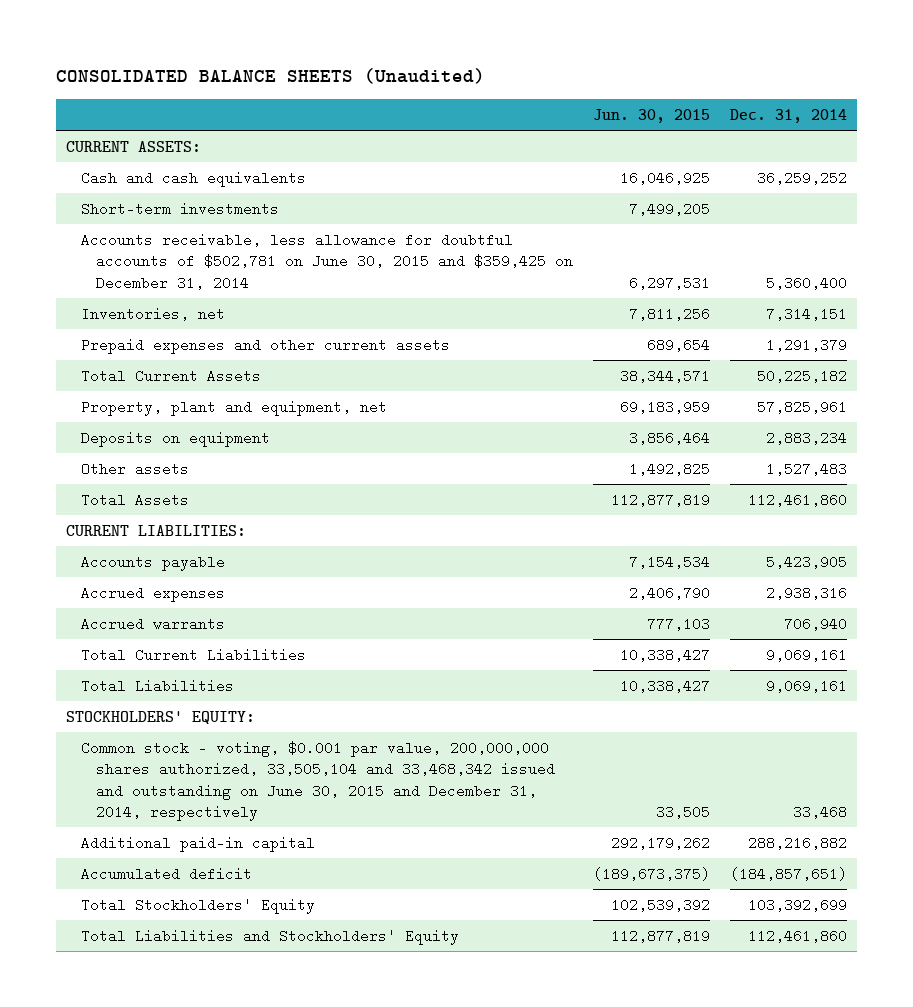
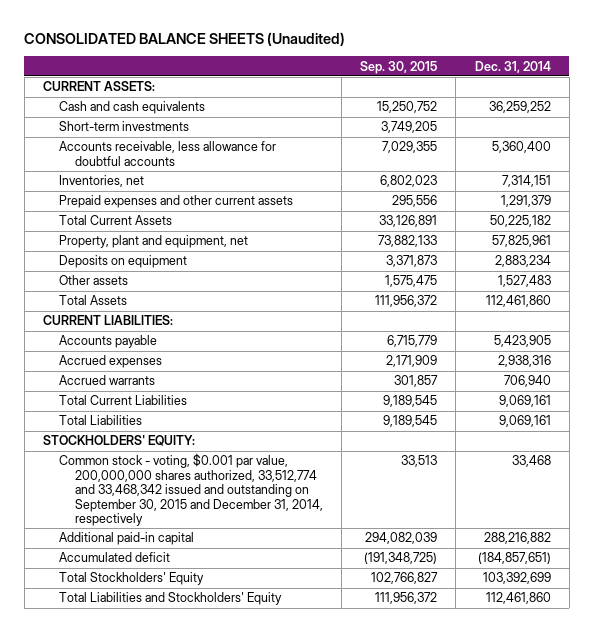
[593,109,711,124] Jun. 30, 2015 -> none
none -> [360,60,438,74] Sep. 30, 2015
[81,232,574,290] Accounts receivable, less allowance for doubtful accounts of $502,781 on June 30, 2015 and $359,425 on December 31, 2014 -> [59,141,277,166] Accounts receivable, less allowance for doubtful accounts
[81,740,556,822] Common stock - voting, $0.001 par value, 200,000,000 shares authorized, 33,505,104 and 33,468,342 issued and outstanding on June 30, 2015 and December 31, 2014, respectively -> [59,453,324,527] Common stock - voting, $0.001 par value, 200,000,000 shares authorized, 33,512,774 and 33,468,342 issued and outstanding on September 30, 2015 and December 31, 2014, respectively

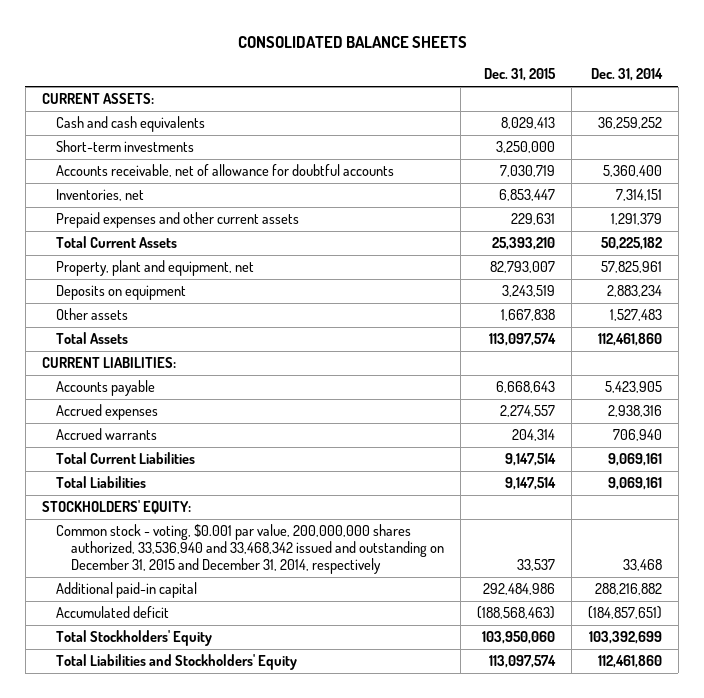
[24,31,346,46] CONSOLIDATED BALANCE SHEETS (Unaudited) -> [237,35,467,48] CONSOLIDATED BALANCE SHEETS
[360,60,438,74] Sep. 30, 2015 -> none
none -> [484,68,557,82] Dec. 31, 2015
[59,141,277,166] Accounts receivable, less allowance for doubtful accounts -> [56,164,395,178] Accounts receivable, net of allowance for doubtful accounts
[59,453,324,527] Common stock - voting, $0.001 par value, 200,000,000 shares authorized, 33,512,774 and 33,468,342 issued and outstanding on September 30, 2015 and December 31, 2014, respectively -> [56,524,445,575] Common stock - voting, $0.001 par value, 200,000,000 shares authorized, 33,536,940 and 33,468,342 issued and outstanding on December 31, 2015 and December 31, 2014, respectively

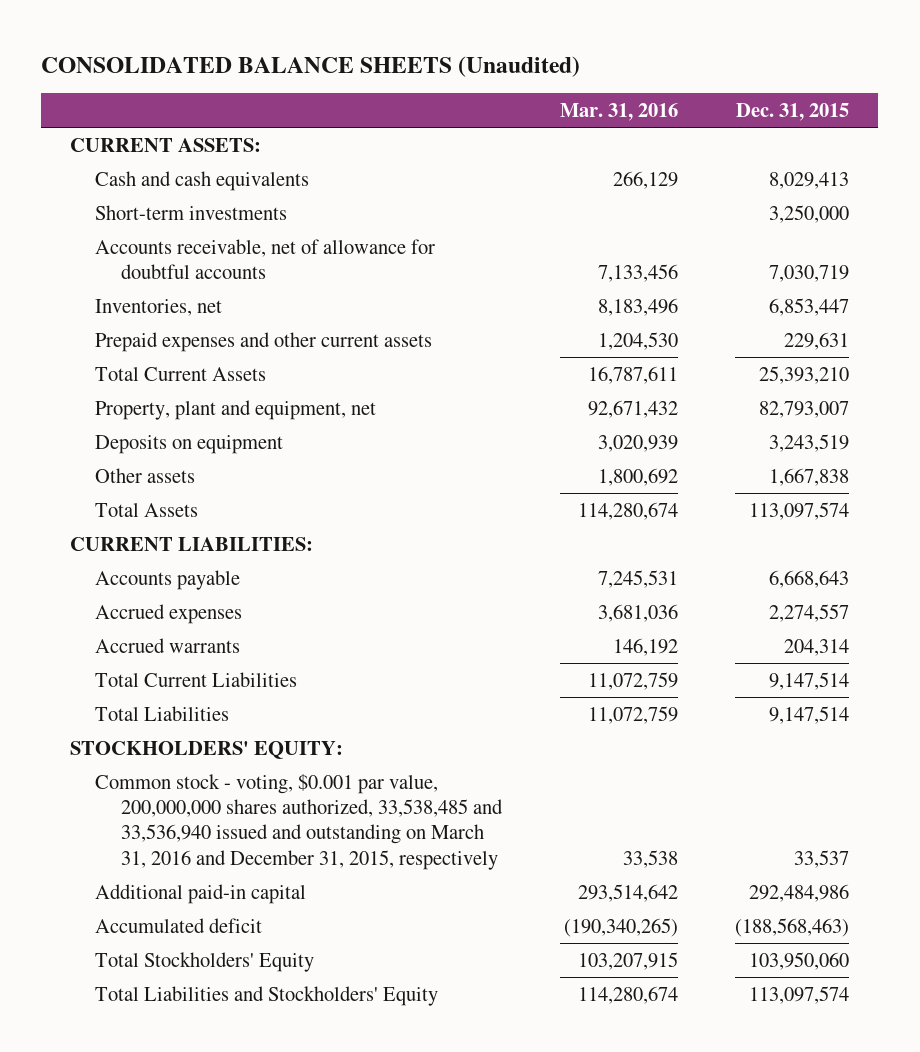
[237,35,467,48] CONSOLIDATED BALANCE SHEETS -> [41,55,581,77] CONSOLIDATED BALANCE SHEETS (Unaudited)
[590,68,663,82] Dec. 31, 2014 -> none
none -> [559,102,678,121] Mar. 31, 2016
[56,524,445,575] Common stock - voting, $0.001 par value, 200,000,000 shares authorized, 33,536,940 and 33,468,342 issued and outstanding on December 31, 2015 and December 31, 2014, respectively -> [95,773,503,870] Common stock - voting, $0.001 par value, 200,000,000 shares authorized, 33,538,485 and 33,536,940 issued and outstanding on March 31, 2016 and December 31, 2015, respectively

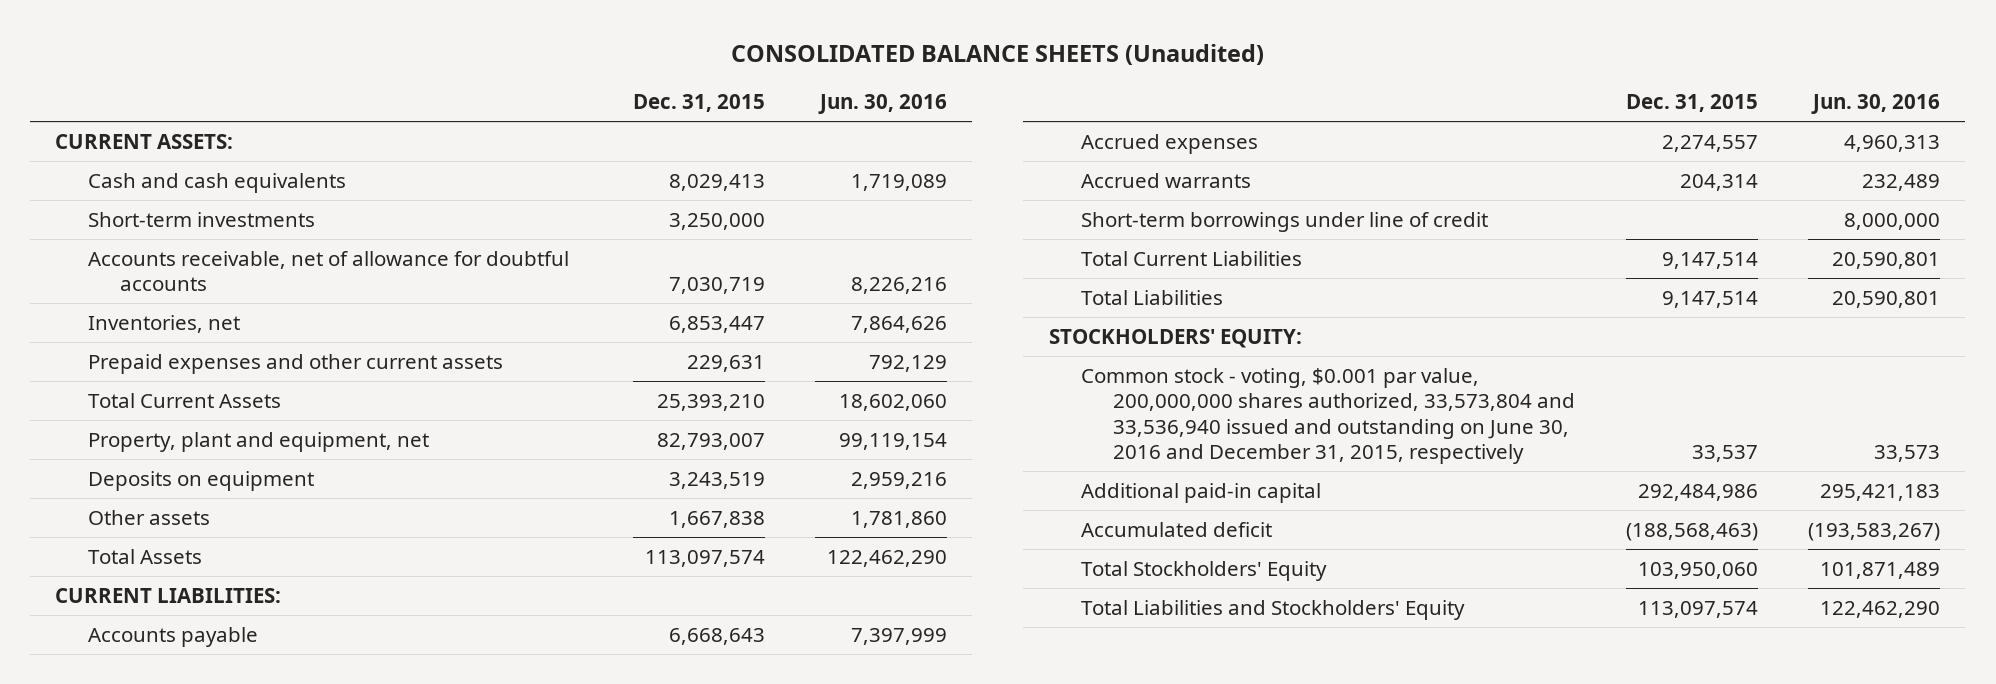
[559,102,678,121] Mar. 31, 2016 -> none
none -> [817,94,947,115] Jun. 30, 2016
none -> [1081,211,1489,232] Short-term borrowings under line of credit
[95,773,503,870] Common stock - voting, $0.001 par value, 200,000,000 shares authorized, 33,538,485 and 33,536,940 issued and outstanding on March 31, 2016 and December 31, 2015, respectively -> [1081,367,1576,465] Common stock - voting, $0.001 par value, 200,000,000 shares authorized, 33,573,804 and 33,536,940 issued and outstanding on June 30, 2016 and December 31, 2015, respectively

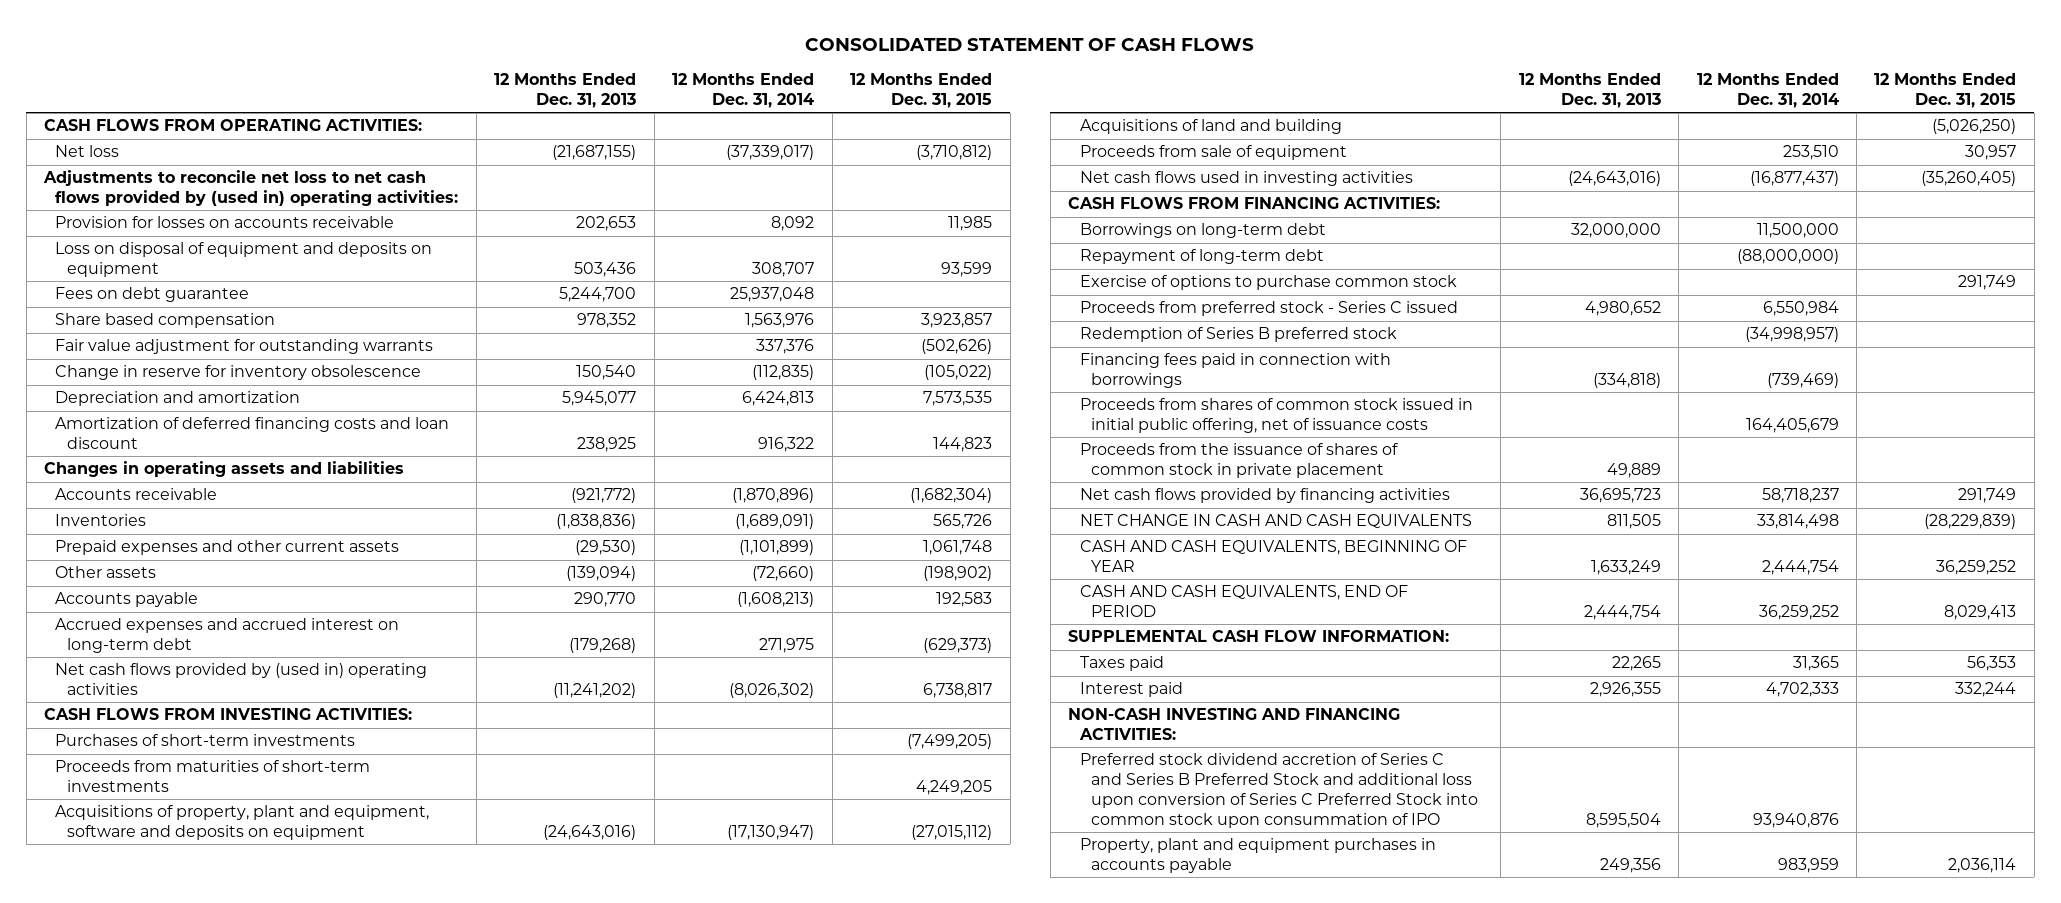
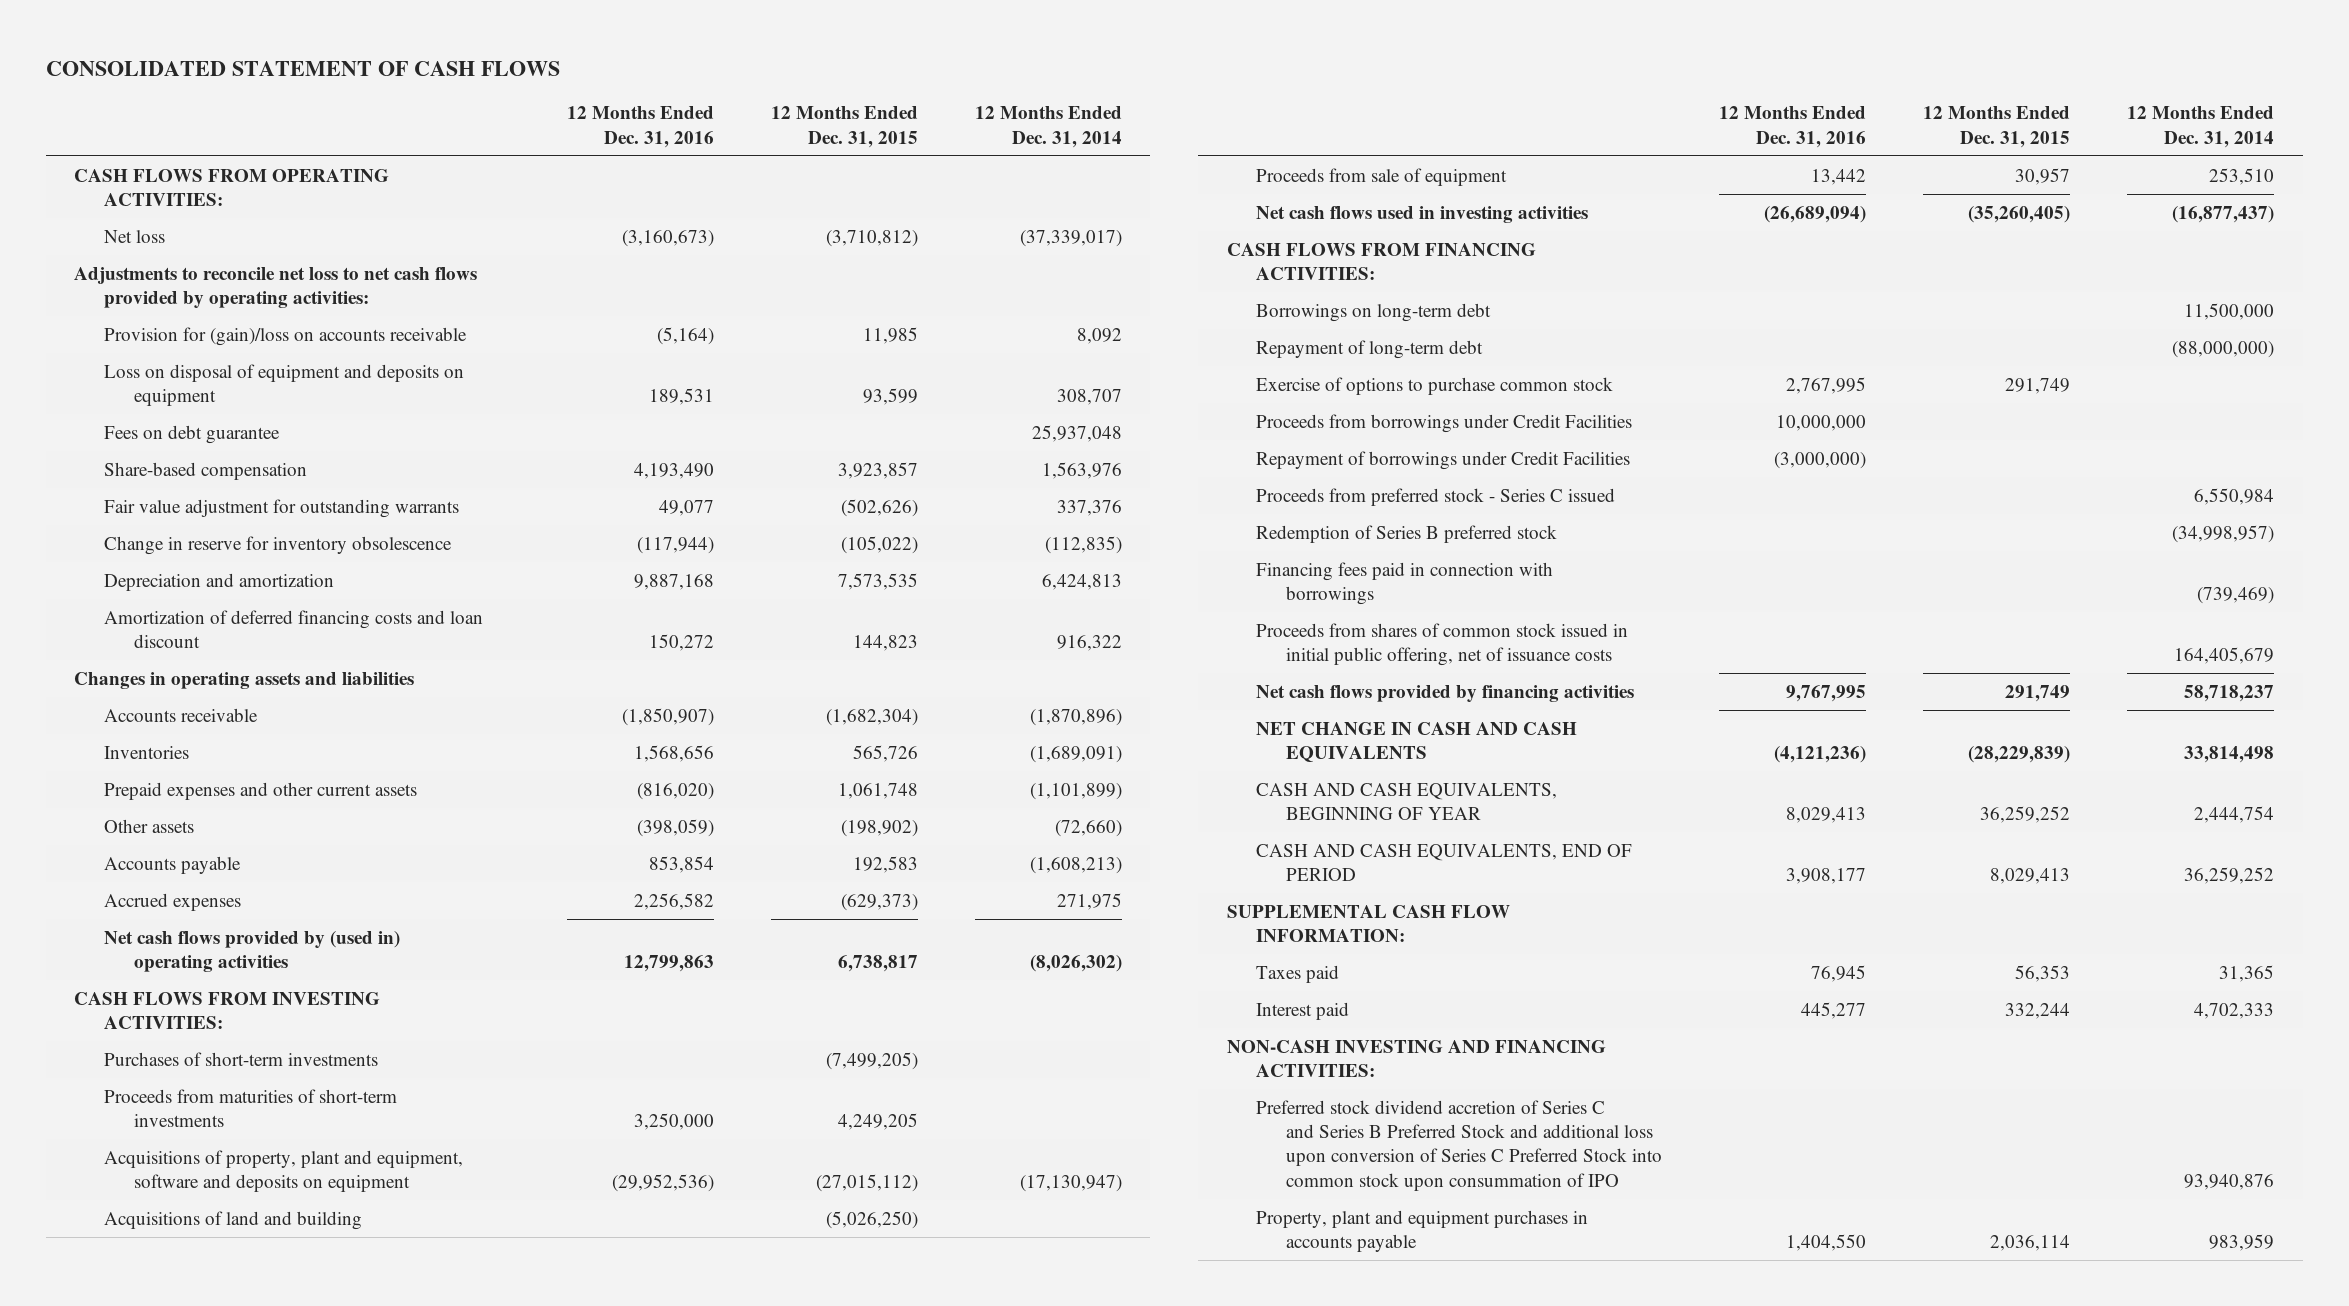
[494,73,637,109] 12 Months Ended Dec. 31, 2013 -> none
none -> [566,106,714,148] 12 Months Ended Dec. 31, 2016
[43,170,459,207] Adjustments to reconcile net loss to net cash flows provided by (used in) operating activities: -> [74,266,478,309] Adjustments to reconcile net loss to net cash flows provided by operating activities:
[55,216,395,229] Provision for losses on accounts receivable -> [103,326,467,346] Provision for (gain)/loss on accounts receivable
[55,313,276,329] Share based compensation -> [103,461,307,480] Share-based compensation
[55,618,400,654] Accrued expenses and accrued interest on long-term debt -> [103,892,241,911] Accrued expenses
none -> [1256,413,1633,433] Proceeds from borrowings under Credit Facilities
none -> [1256,450,1631,470] Repayment of borrowings under Credit Facilities
[1079,443,1398,479] Proceeds from the issuance of shares of common stock in private placement -> none

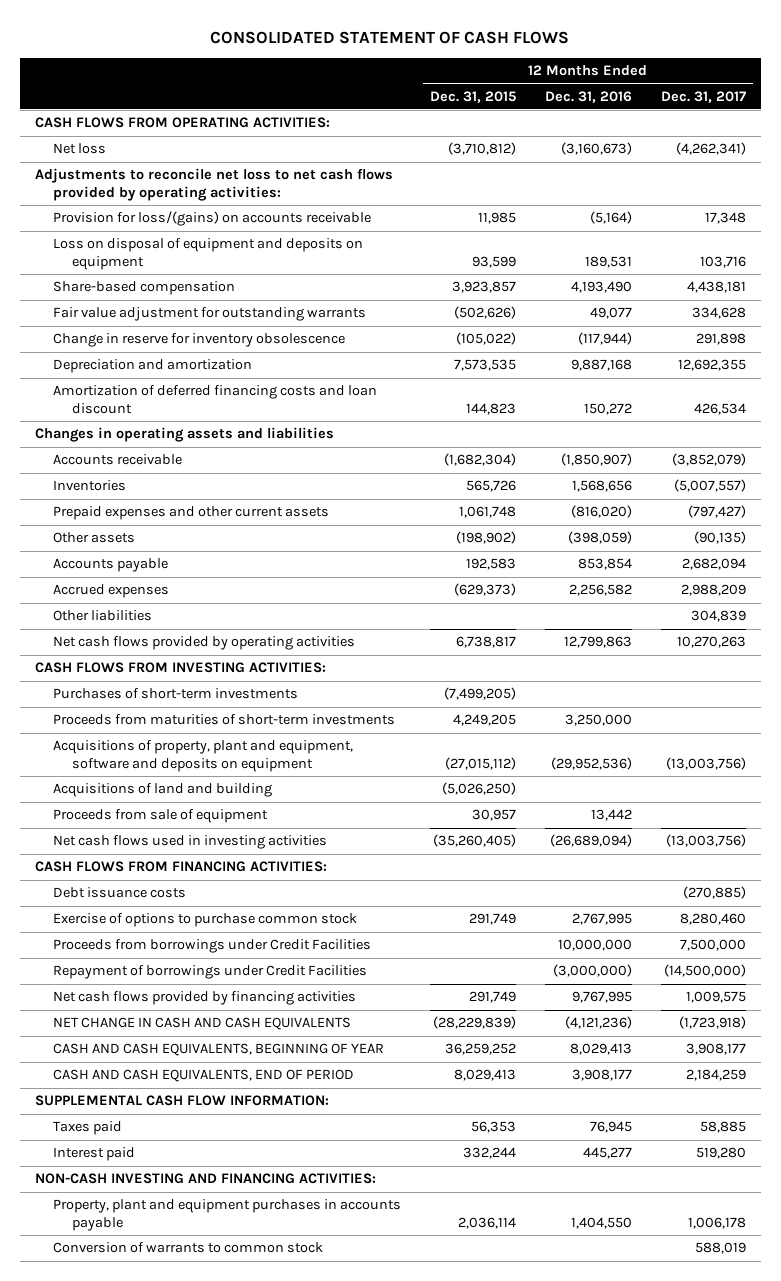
[974,106,1122,148] 12 Months Ended Dec. 31, 2014 -> none
none -> [661,90,747,103] Dec. 31, 2017
[103,326,467,346] Provision for (gain)/loss on accounts receivable -> [53,211,372,227] Provision for loss/(gains) on accounts receivable
[103,424,280,444] Fees on debt guarantee -> none
none -> [53,610,153,622] Other liabilities
[103,930,400,973] Net cash flows provided by (used in) operating activities -> [53,636,356,651] Net cash flows provided by operating activities
[1256,302,1492,322] Borrowings on long-term debt -> none
[1256,339,1484,359] Repayment of long-term debt -> none
none -> [53,887,187,899] Debt issuance costs
[1256,487,1616,506] Proceeds from preferred stock - Series C issued -> none
[1256,524,1558,543] Redemption of Series B preferred stock -> none
[1256,561,1554,606] Financing fees paid in connection with borrowings -> none
[1256,622,1629,667] Proceeds from shares of common stock issued in initial public offering, net of issuance costs -> none
[1256,1099,1663,1191] Preferred stock dividend accretion of Series C and Series B Preferred Stock and additional loss upon conversion of Series C Preferred Stock into common stock upon consummation of IPO -> none
none -> [53,1242,324,1254] Conversion of warrants to common stock

